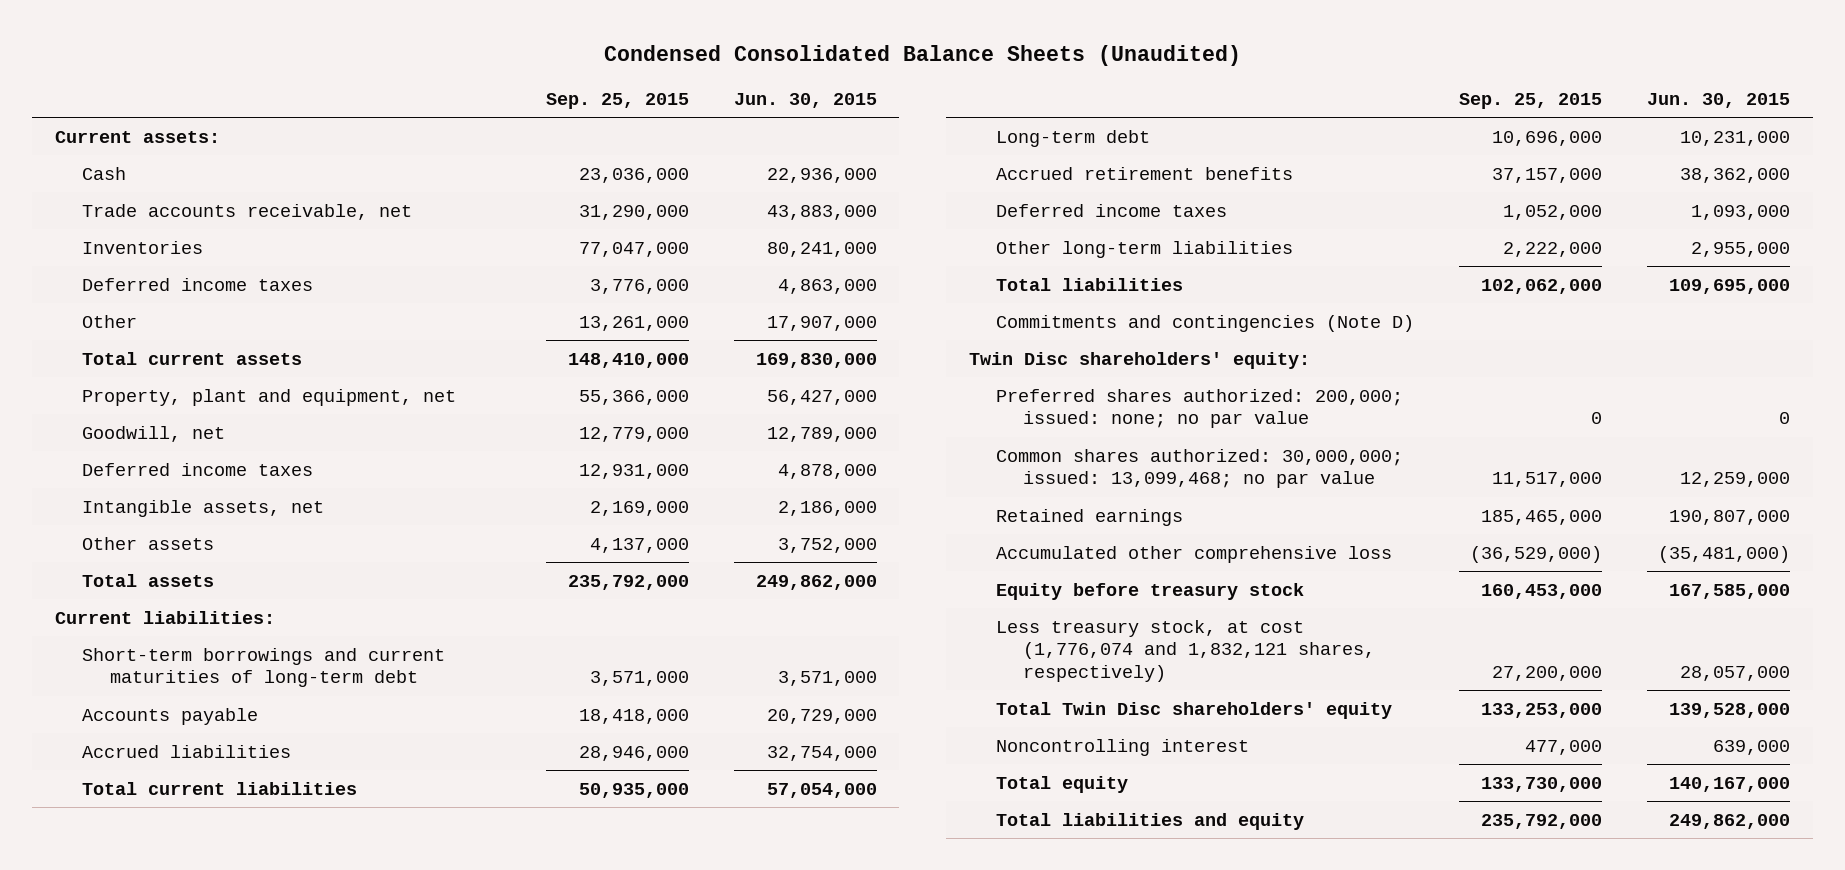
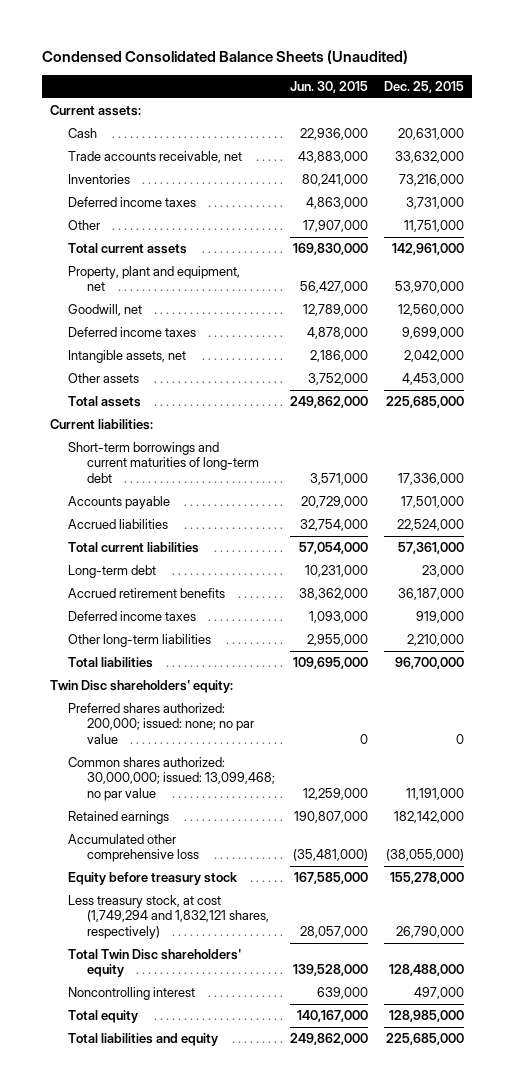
[545,92,689,109] Sep. 25, 2015 -> none
none -> [383,81,464,94] Dec. 25, 2015
[995,314,1414,332] Commitments and contingencies (Note D) -> none
[995,619,1376,682] Less treasury stock, at cost (1,776,074 and 1,832,121 shares, respectively) -> [68,895,269,939] Less treasury stock, at cost (1,749,294 and 1,832,121 shares, respectively)

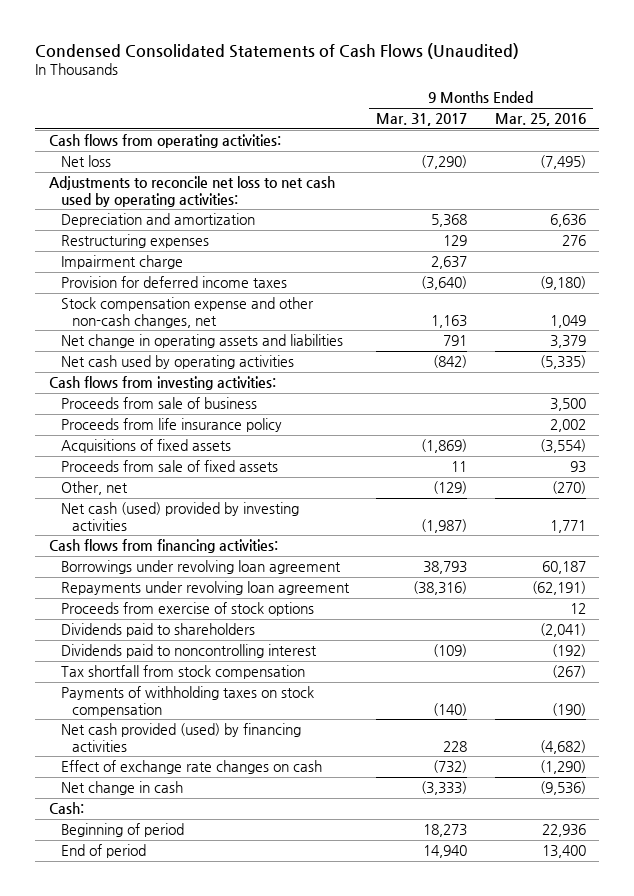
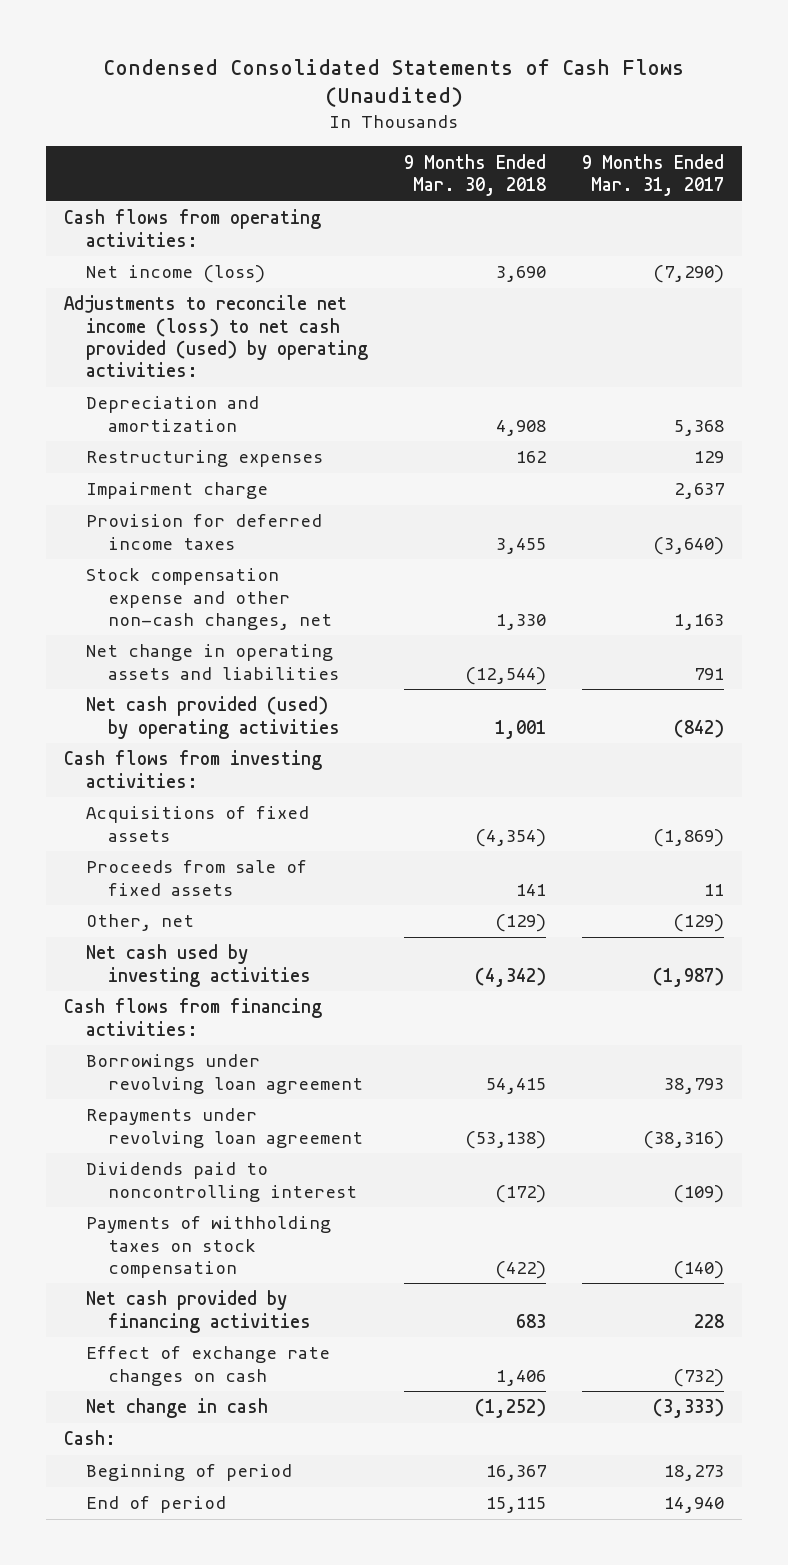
[494,113,586,127] Mar. 25, 2016 -> none
none -> [403,153,546,196] 9 Months Ended Mar. 30, 2018
[60,155,111,168] Net loss -> [86,265,266,284] Net income (loss)
[48,176,335,207] Adjustments to reconcile net loss to net cash used by operating activities: -> [64,295,369,377] Adjustments to reconcile net income (loss) to net cash provided (used) by operating activities:
[60,355,294,370] Net cash used by operating activities -> [86,696,340,739] Net cash provided (used) by operating activities
[60,397,257,410] Proceeds from sale of business -> none
[60,418,282,433] Proceeds from life insurance policy -> none
[60,502,299,531] Net cash (used) provided by investing activities -> [86,944,311,987] Net cash used by investing activities
[60,602,314,617] Proceeds from exercise of stock options -> none
[60,623,255,638] Dividends paid to shareholders -> none
[60,665,305,680] Tax shortfall from stock compensation -> none
[60,723,301,752] Net cash provided (used) by financing activities -> [86,1290,311,1333] Net cash provided by financing activities

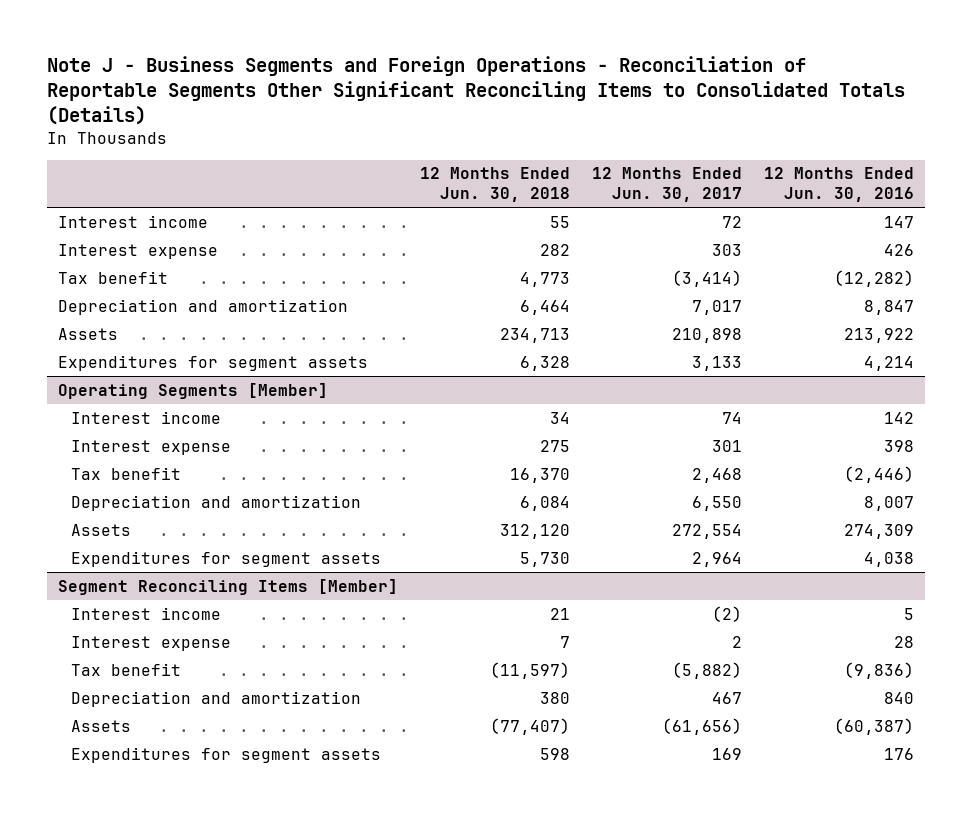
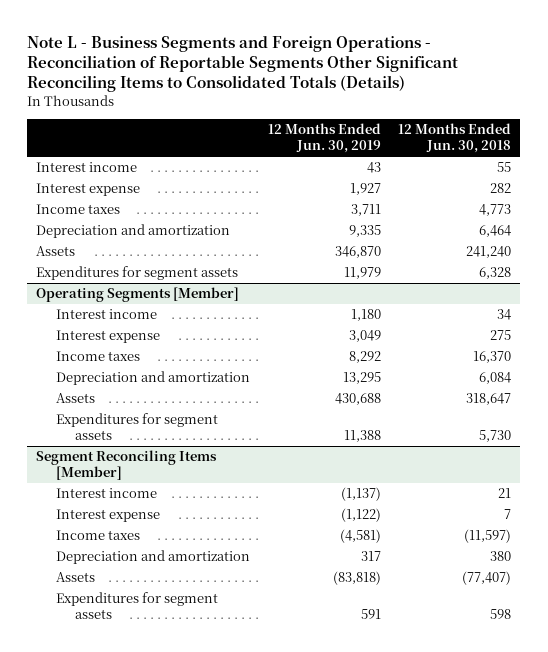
[47,56,906,125] Note J - Business Segments and Foreign Operations - Reconciliation of Reportable Segments Other Significant Reconciling Items to Consolidated Totals (Details) -> [27,35,459,93] Note L - Business Segments and Foreign Operations - Reconciliation of Reportable Segments Other Significant Reconciling Items to Consolidated Totals (Details)
[591,167,742,203] 12 Months Ended Jun. 30, 2017 -> none
[763,167,914,203] 12 Months Ended Jun. 30, 2016 -> none
none -> [267,123,381,154] 12 Months Ended Jun. 30, 2019
[58,270,169,284] Tax benefit -> [36,204,121,215] Income taxes
[500,327,571,343] 234,713 -> [466,246,512,259] 241,240
[70,466,181,480] Tax benefit -> [55,351,140,362] Income taxes
[500,523,571,539] 312,120 -> [466,393,512,406] 318,647
[70,662,181,676] Tax benefit -> [55,530,140,541] Income taxes

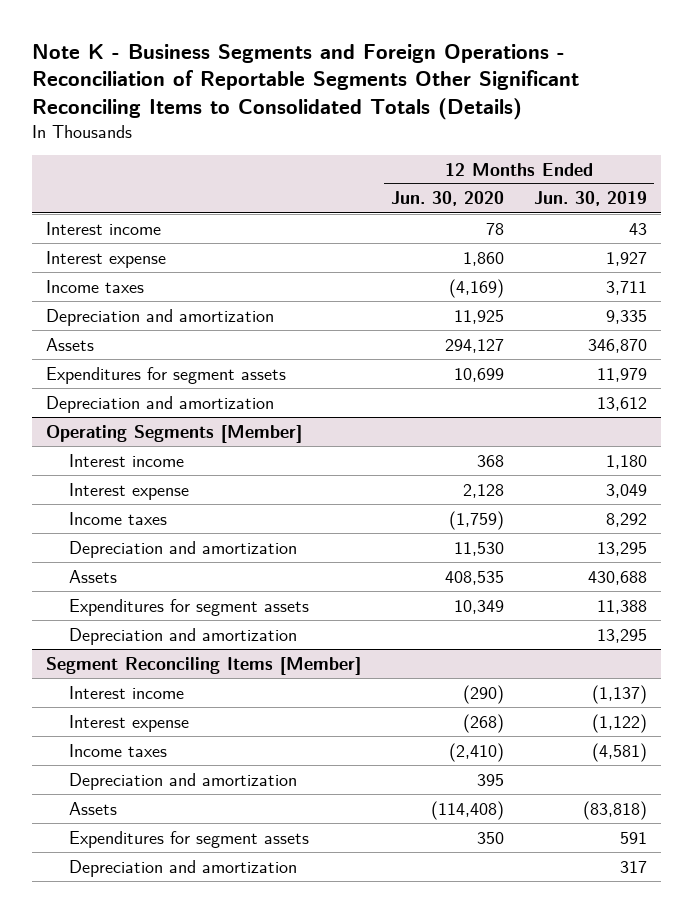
[27,35,459,93] Note L - Business Segments and Foreign Operations - Reconciliation of Reportable Segments Other Significant Reconciling Items to Consolidated Totals (Details) -> [31,44,579,120] Note K - Business Segments and Foreign Operations - Reconciliation of Reportable Segments Other Significant Reconciling Items to Consolidated Totals (Details)
[398,123,512,154] 12 Months Ended Jun. 30, 2018 -> none
none -> [390,191,504,207] Jun. 30, 2020
none -> [46,395,275,413] Depreciation and amortization
none -> [68,627,297,645] Depreciation and amortization
none -> [68,772,297,790] Depreciation and amortization
[55,550,250,565] Depreciation and amortization -> [68,859,297,877] Depreciation and amortization

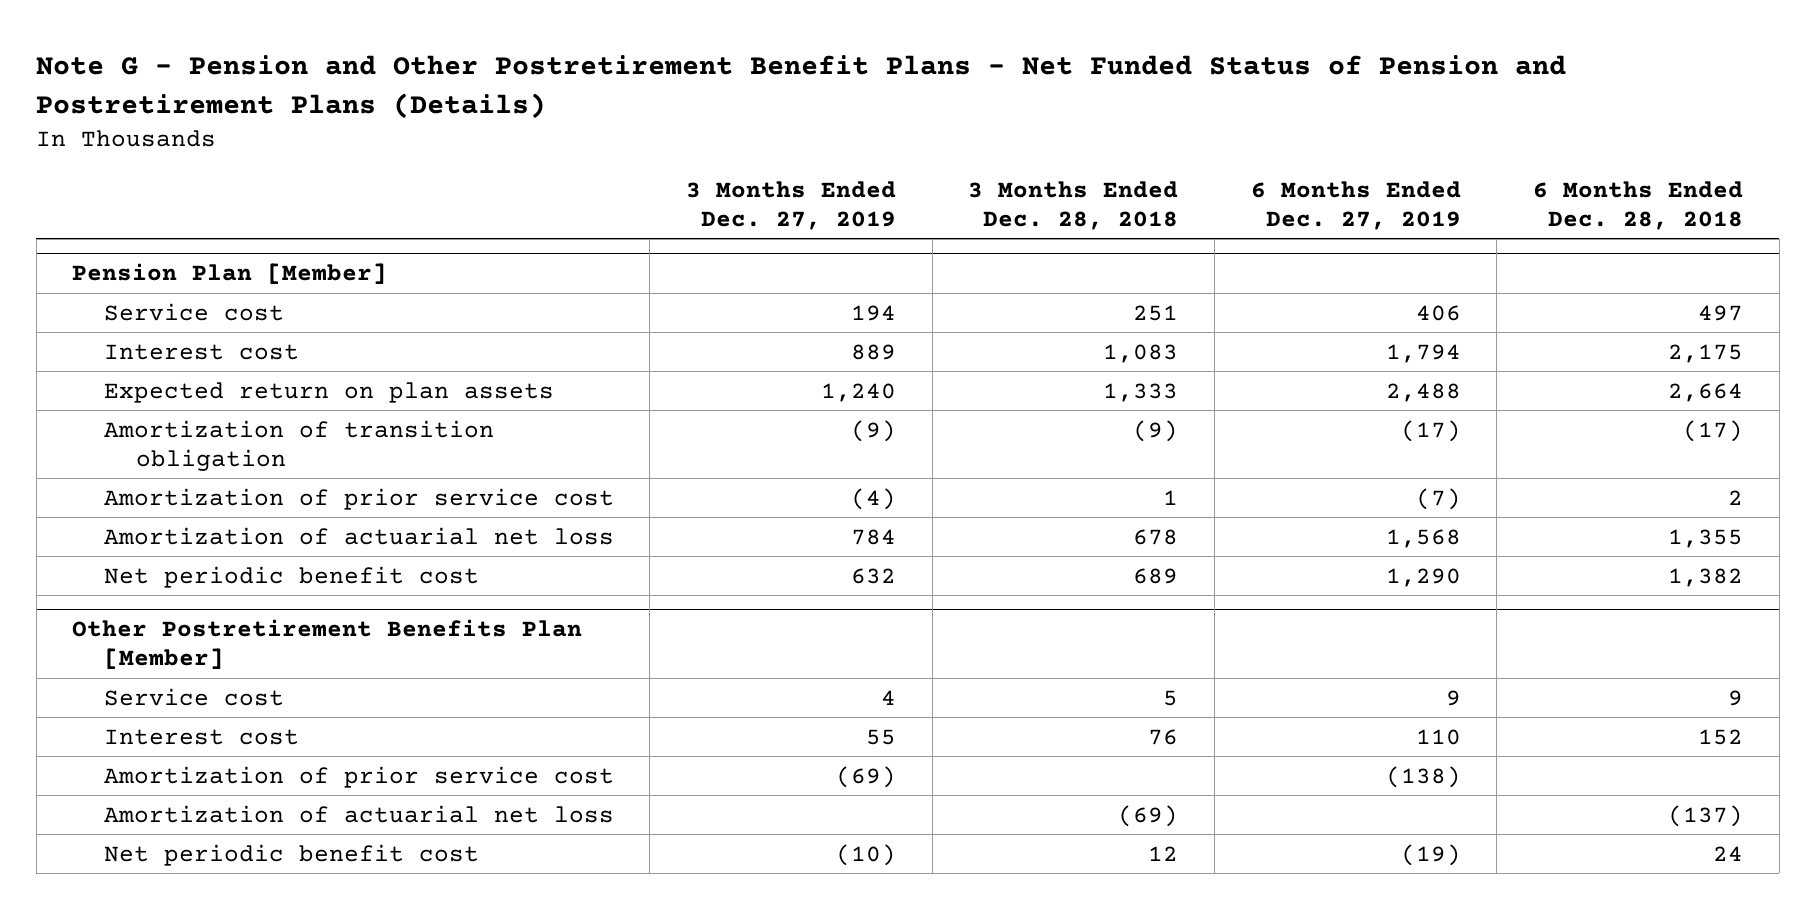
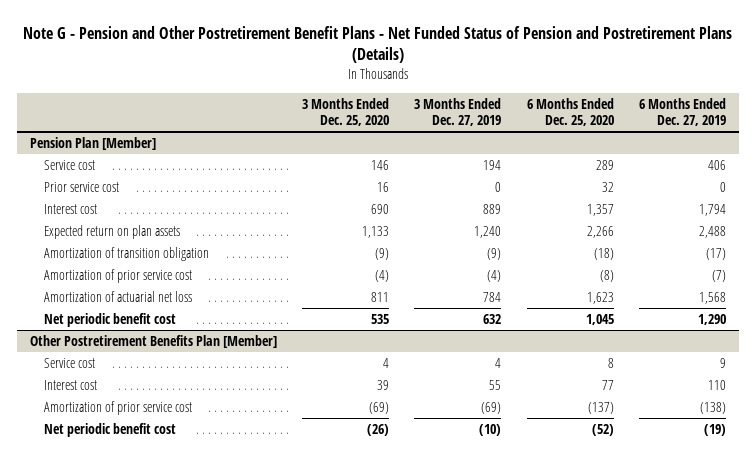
[968,181,1179,231] 3 Months Ended Dec. 28, 2018 -> none
[1533,181,1744,231] 6 Months Ended Dec. 28, 2018 -> none
none -> [301,97,389,127] 3 Months Ended Dec. 25, 2020
none -> [526,97,614,127] 6 Months Ended Dec. 25, 2020
none -> [44,181,120,192] Prior service cost
[103,804,614,823] Amortization of actuarial net loss -> none

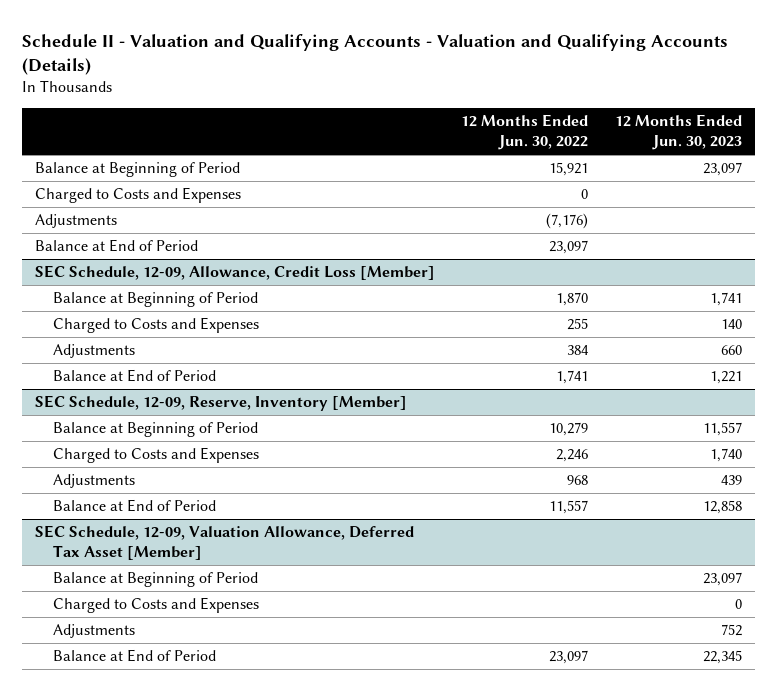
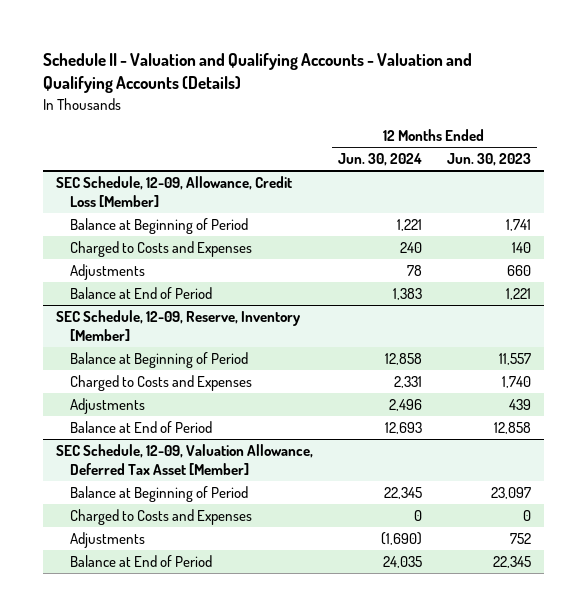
[461,114,589,151] 12 Months Ended Jun. 30, 2022 -> none
none -> [337,153,422,167] Jun. 30, 2024
[35,162,241,178] Balance at Beginning of Period -> none
[35,187,242,204] Charged to Costs and Expenses -> none
[35,214,118,229] Adjustments -> none
[35,239,199,253] Balance at End of Period -> none

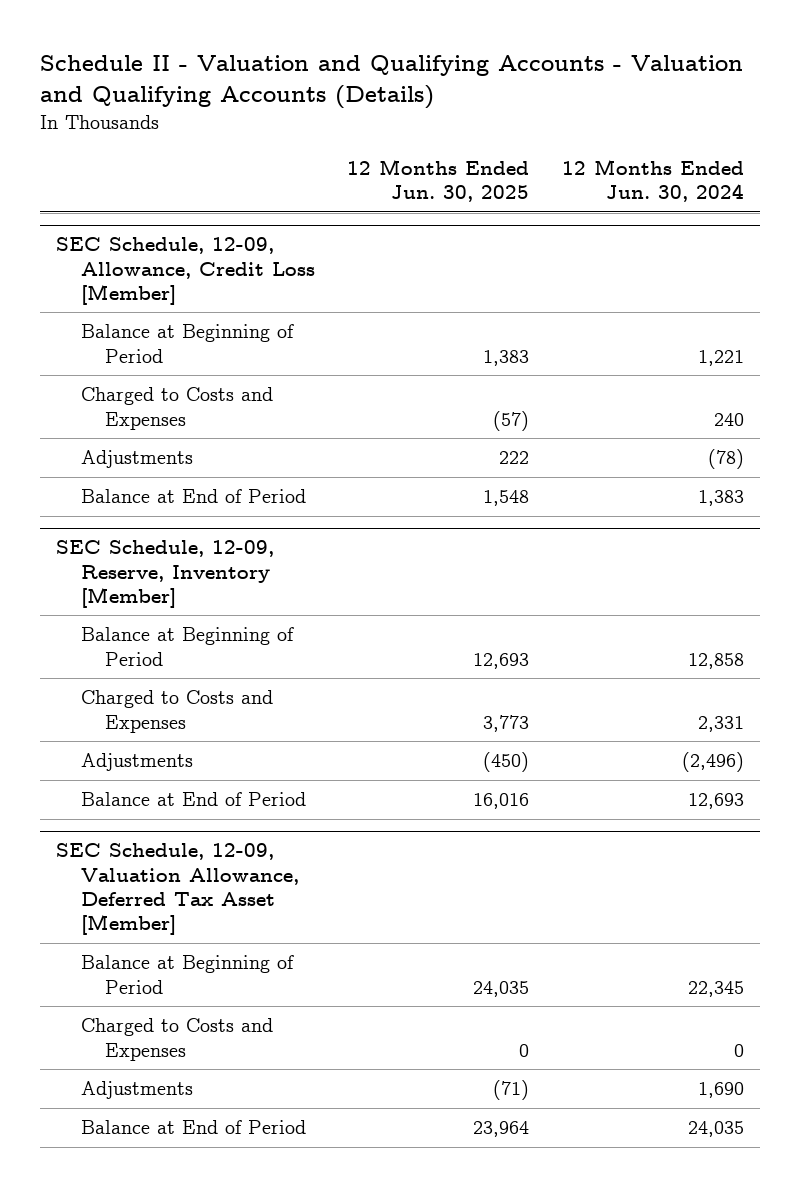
[447,153,532,167] Jun. 30, 2023 -> none
none -> [347,158,530,202] 12 Months Ended Jun. 30, 2025
[406,264,422,276] 78 -> [707,449,744,470] (78)
[388,398,422,411] 2,496 -> [681,752,744,773] (2,496)
[380,531,422,545] (1,690) -> [697,1082,744,1099] 1,690

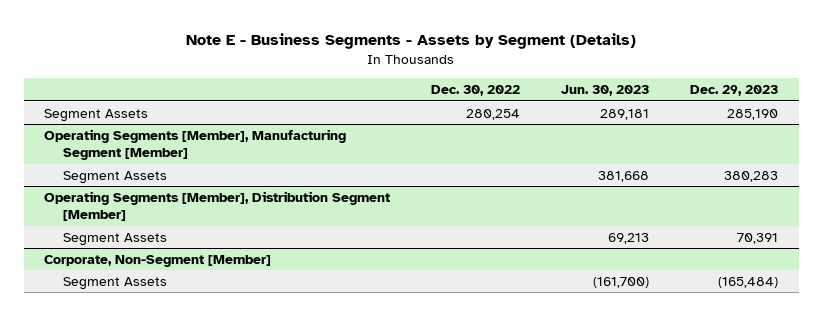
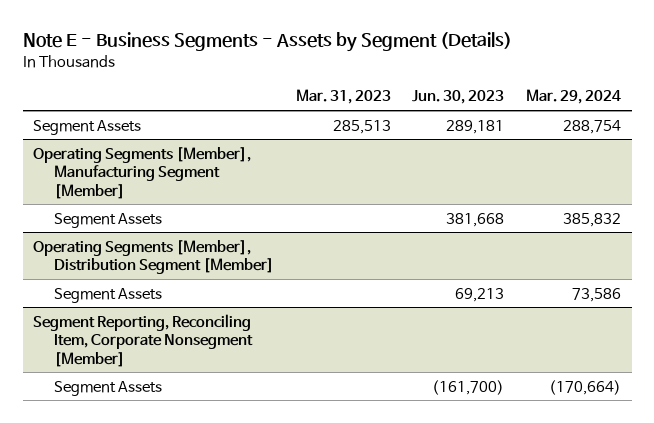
[431,85,521,97] Dec. 30, 2022 -> none
[690,85,779,97] Dec. 29, 2023 -> none
none -> [295,89,391,105] Mar. 31, 2023
none -> [525,89,621,105] Mar. 29, 2024
[44,254,272,267] Corporate, Non-Segment [Member] -> [33,313,254,367] Segment Reporting, Reconciling Item, Corporate Nonsegment [Member]

